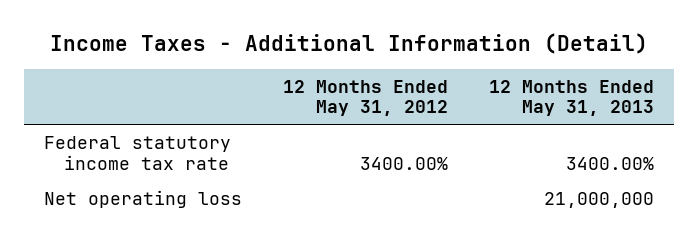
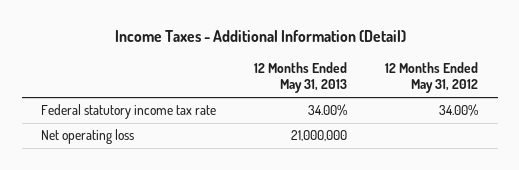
[359,156,448,170] 3400.00% -> [439,104,479,117] 34.00%
[565,156,654,170] 3400.00% -> [308,104,348,117] 34.00%

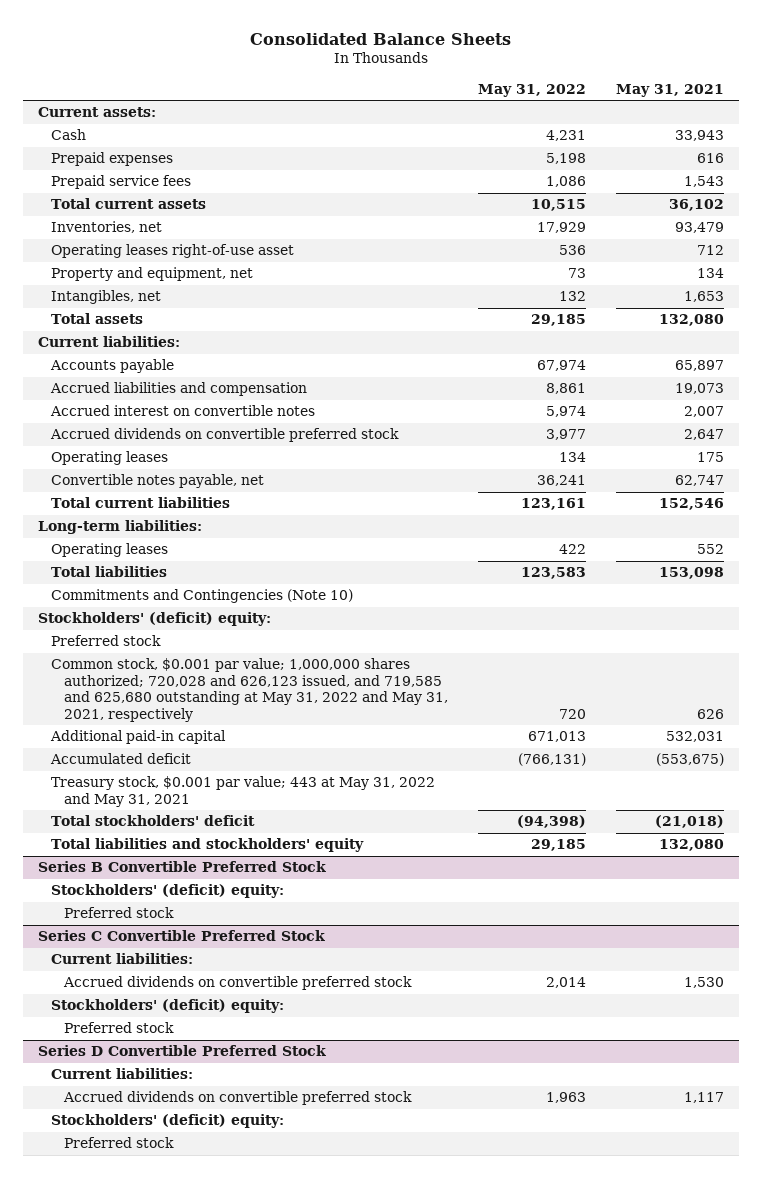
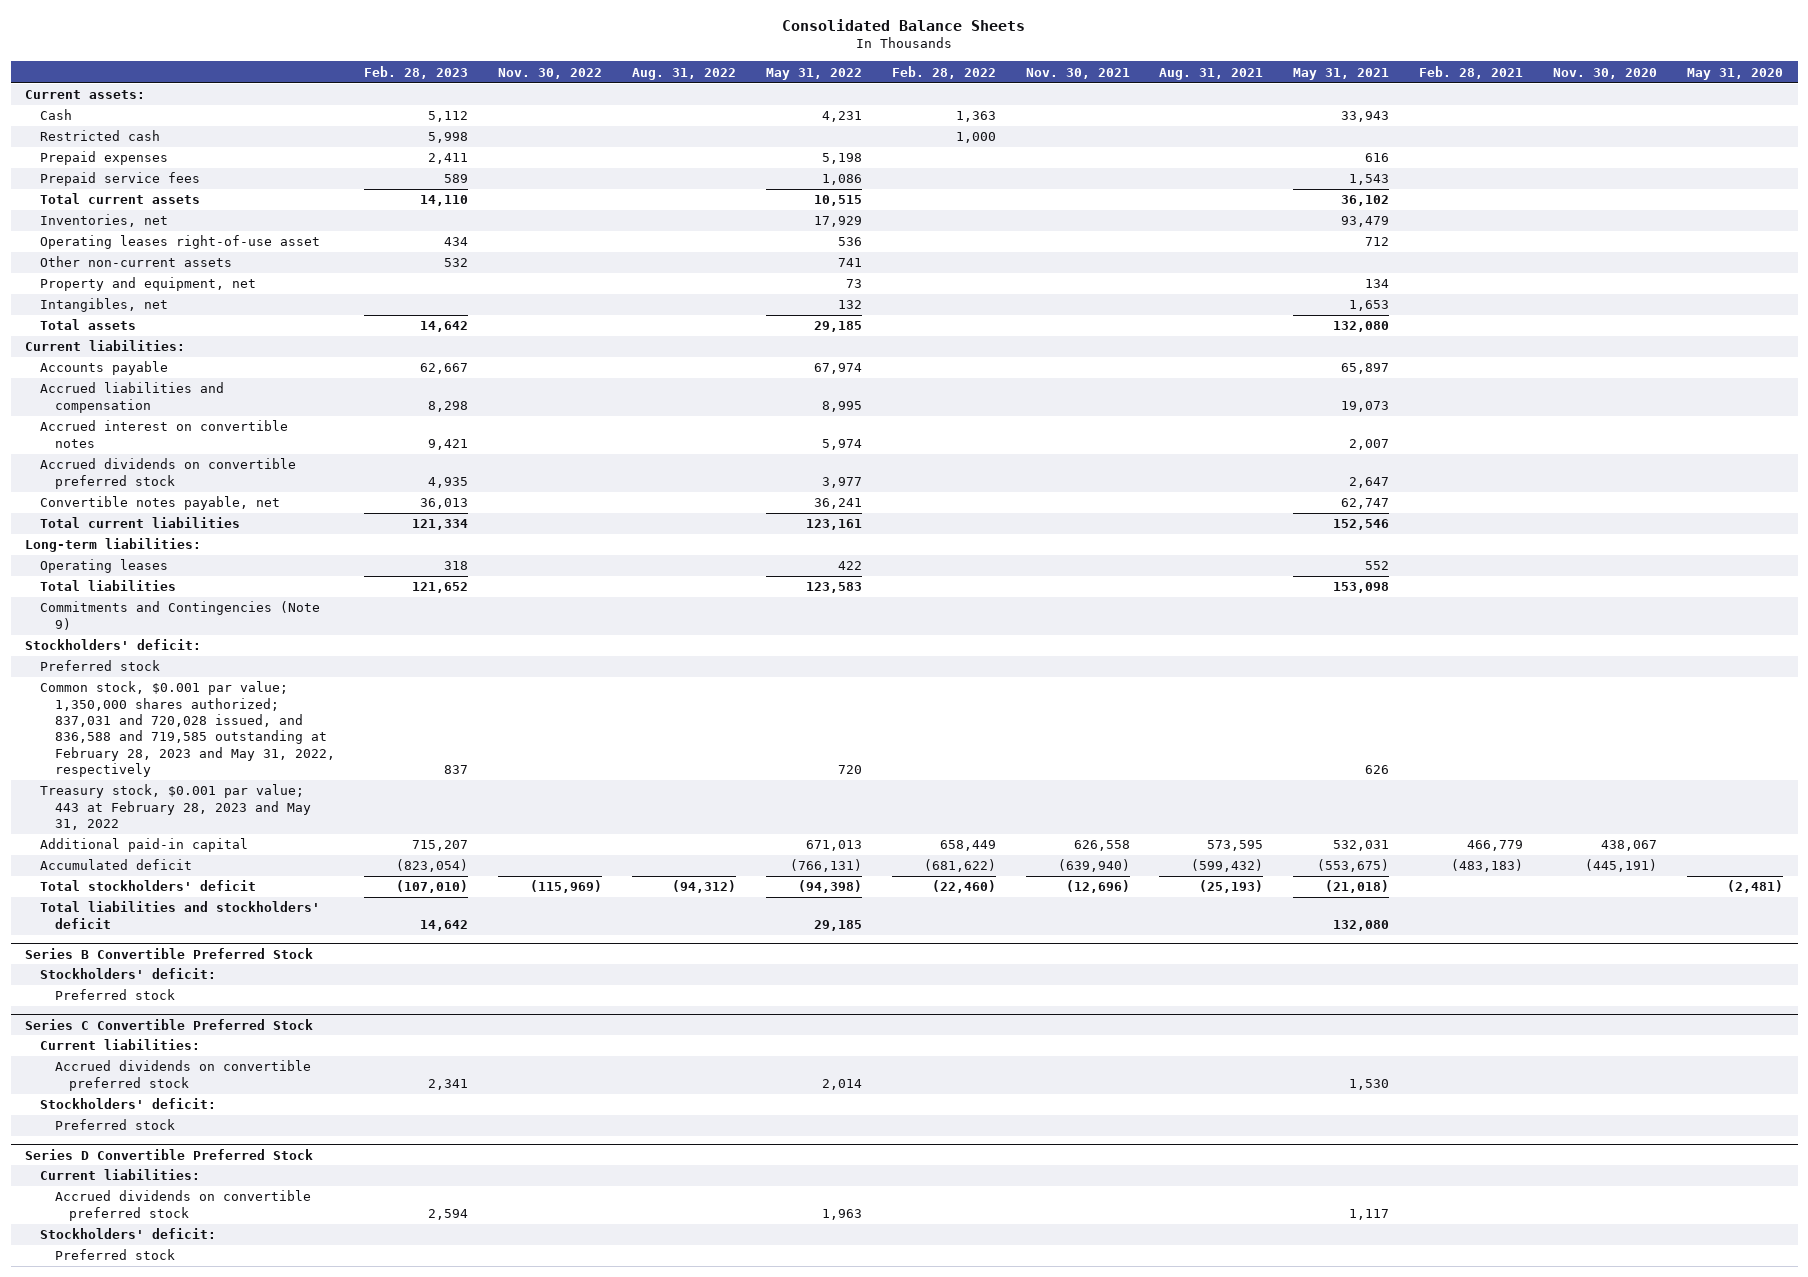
none -> [364,65,469,79] Feb. 28, 2023
none -> [498,67,603,79] Nov. 30, 2022
none -> [632,67,737,80] Aug. 31, 2022
none -> [891,65,996,79] Feb. 28, 2022
none -> [1025,67,1130,79] Nov. 30, 2021
none -> [1159,67,1264,80] Aug. 31, 2021
none -> [1419,65,1524,79] Feb. 28, 2021
none -> [1552,67,1657,79] Nov. 30, 2020
none -> [1686,67,1783,80] May 31, 2020
none -> [40,130,161,142] Restricted cash
none -> [40,256,233,268] Other non-current assets
[546,383,587,395] 8,861 -> [821,400,862,412] 8,995
[51,451,169,466] Operating leases -> none
[51,589,354,604] Commitments and Contingencies (Note 10) -> [40,601,321,630] Commitments and Contingencies (Note 9)
[37,612,271,627] Stockholders' (deficit) equity: -> [25,639,202,651] Stockholders' deficit:
[51,658,449,722] Common stock, $0.001 par value; 1,000,000 shares authorized; 720,028 and 626,123 issued, and 719,585 and 625,680 outstanding at May 31, 2022 and May 31, 2021, respectively -> [40,681,335,777] Common stock, $0.001 par value; 1,350,000 shares authorized; 837,031 and 720,028 issued, and 836,588 and 719,585 outstanding at February 28, 2023 and May 31, 2022, respectively
none -> [40,784,311,830] Treasury stock, $0.001 par value; 443 at February 28, 2023 and May 31, 2022
[51,776,436,807] Treasury stock, $0.001 par value; 443 at May 31, 2022 and May 31, 2021 -> none
[51,838,365,853] Total liabilities and stockholders' equity -> [40,901,321,929] Total liabilities and stockholders' deficit
[51,884,285,899] Stockholders' (deficit) equity: -> [40,968,217,980] Stockholders' deficit:
[51,999,285,1014] Stockholders' (deficit) equity: -> [40,1098,217,1110] Stockholders' deficit:
[51,1114,285,1129] Stockholders' (deficit) equity: -> [40,1228,217,1240] Stockholders' deficit:

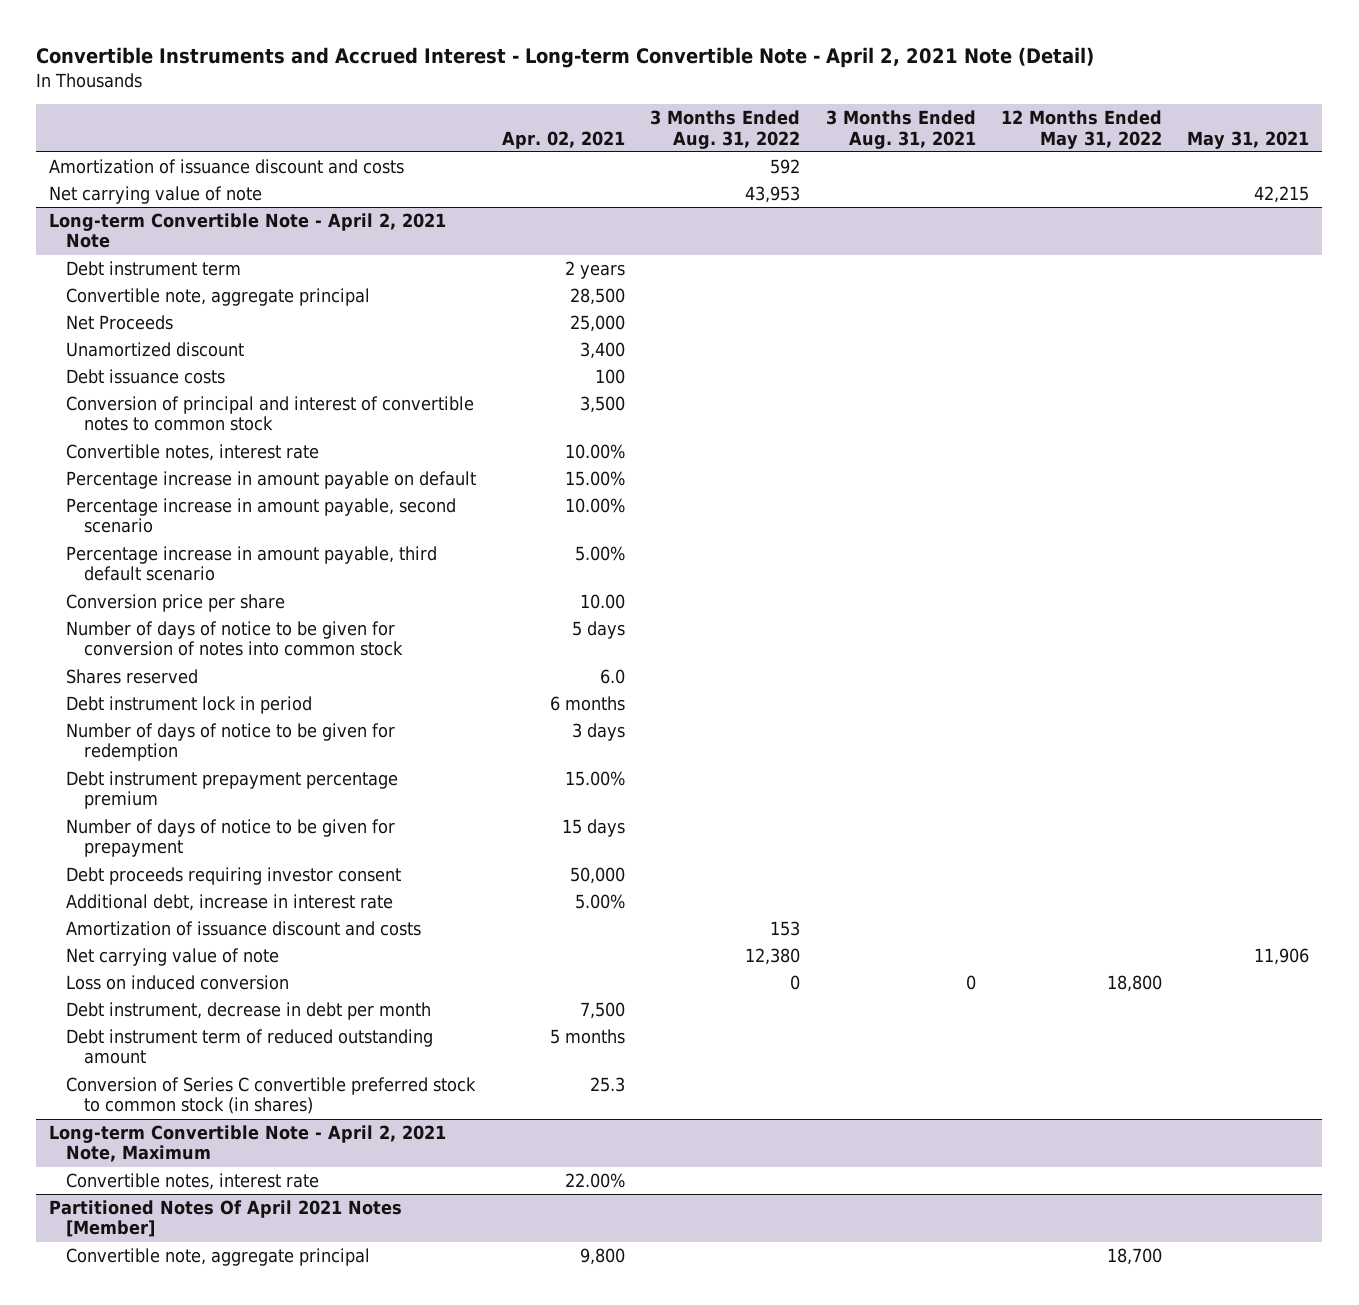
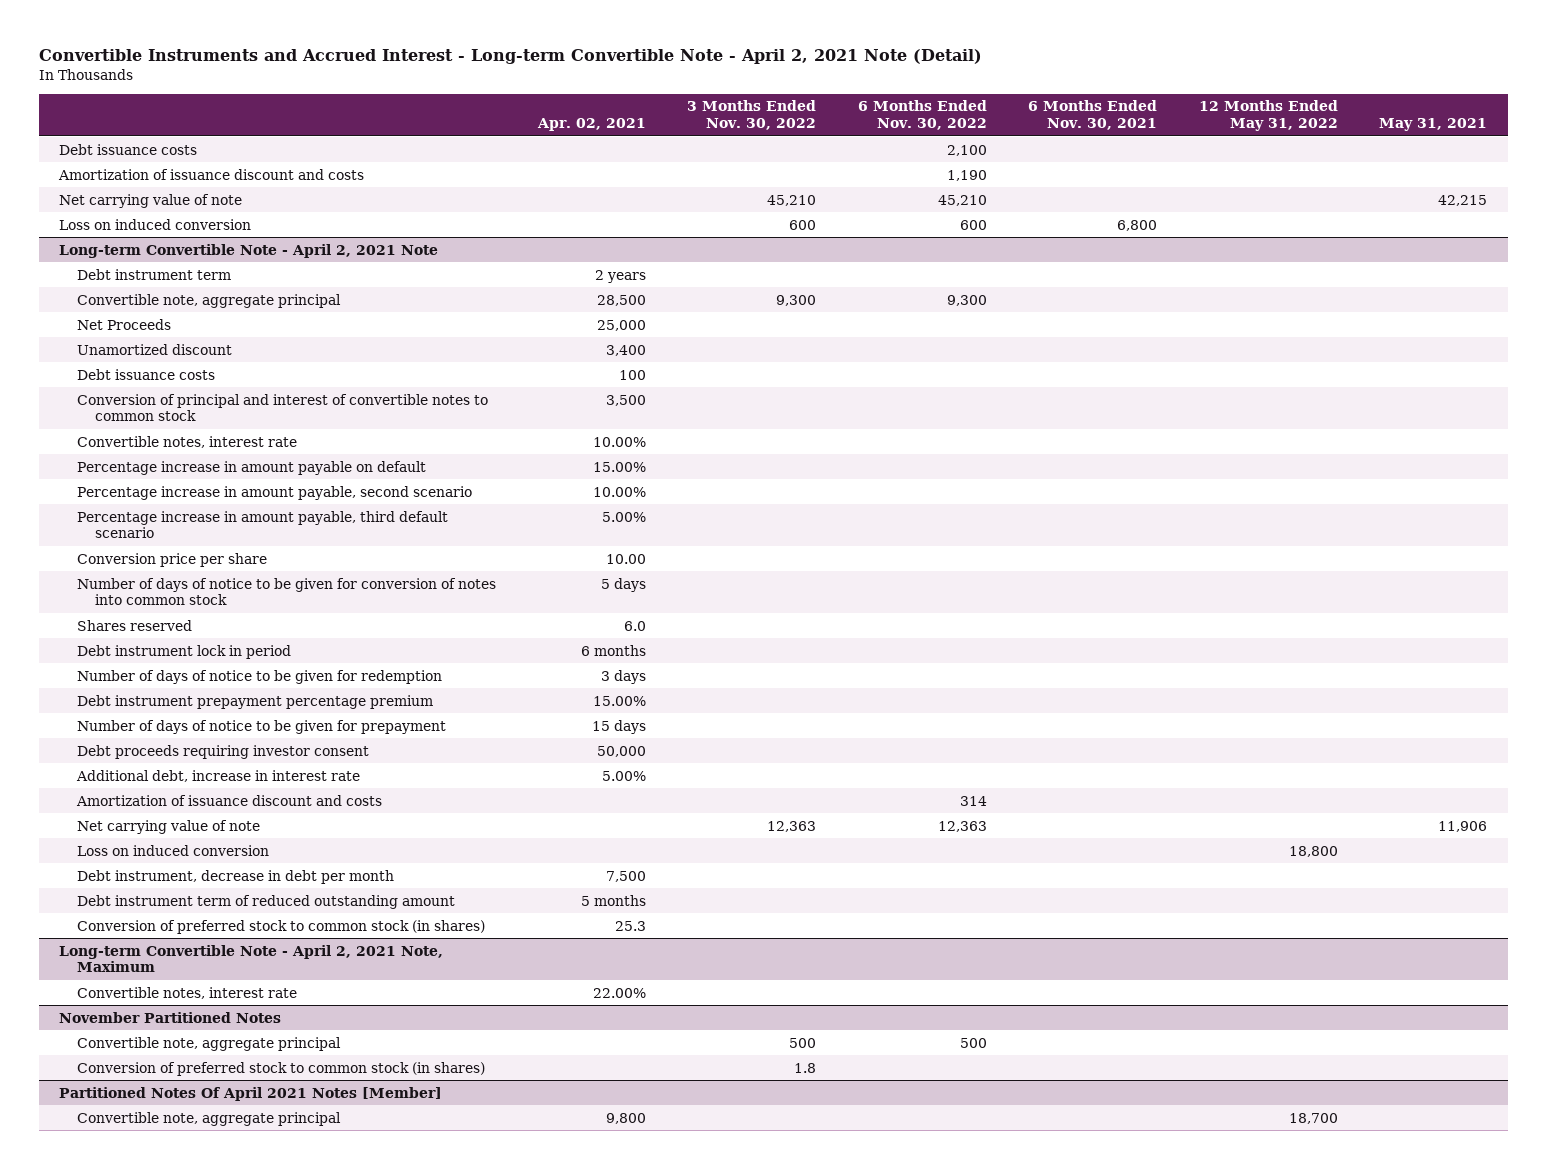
[650,110,801,149] 3 Months Ended Aug. 31, 2022 -> none
[825,110,976,149] 3 Months Ended Aug. 31, 2021 -> none
none -> [687,100,817,131] 3 Months Ended Nov. 30, 2022
none -> [857,100,987,131] 6 Months Ended Nov. 30, 2022
none -> [1028,100,1158,131] 6 Months Ended Nov. 30, 2021
none -> [59,143,198,155] Debt issuance costs
none -> [59,218,252,230] Loss on induced conversion
[66,1077,477,1115] Conversion of Series C convertible preferred stock to common stock (in shares) -> [77,919,486,934] Conversion of preferred stock to common stock (in shares)
none -> [59,1011,282,1023] November Partitioned Notes
none -> [77,1036,342,1051] Convertible note, aggregate principal
none -> [77,1061,486,1076] Conversion of preferred stock to common stock (in shares)

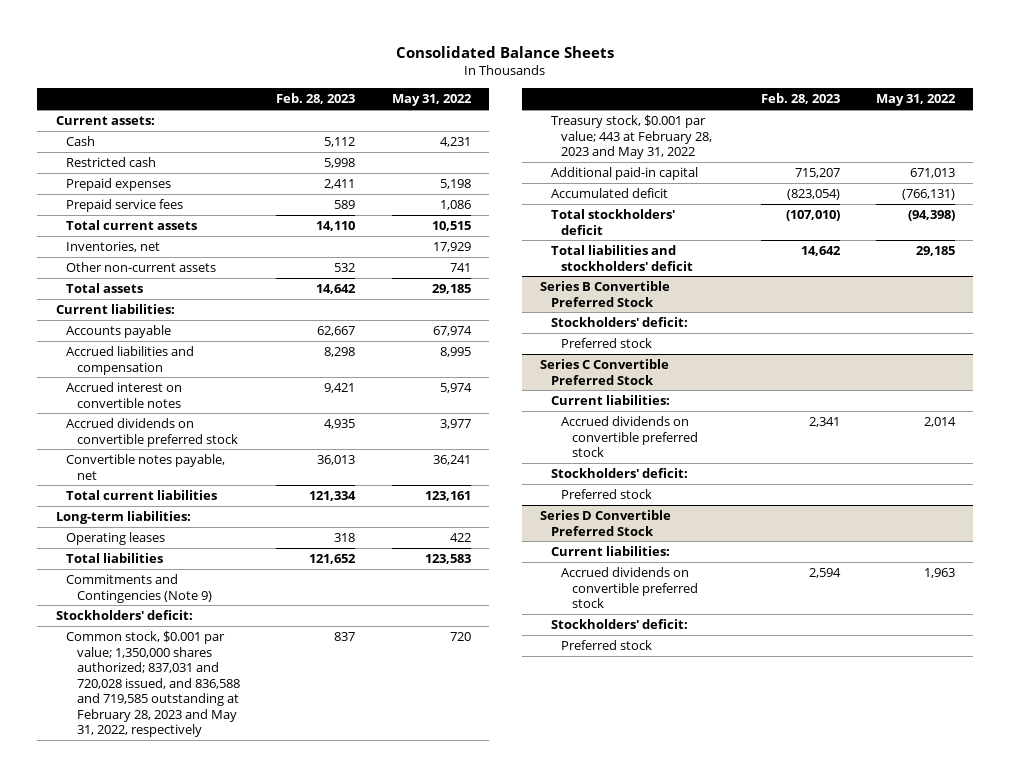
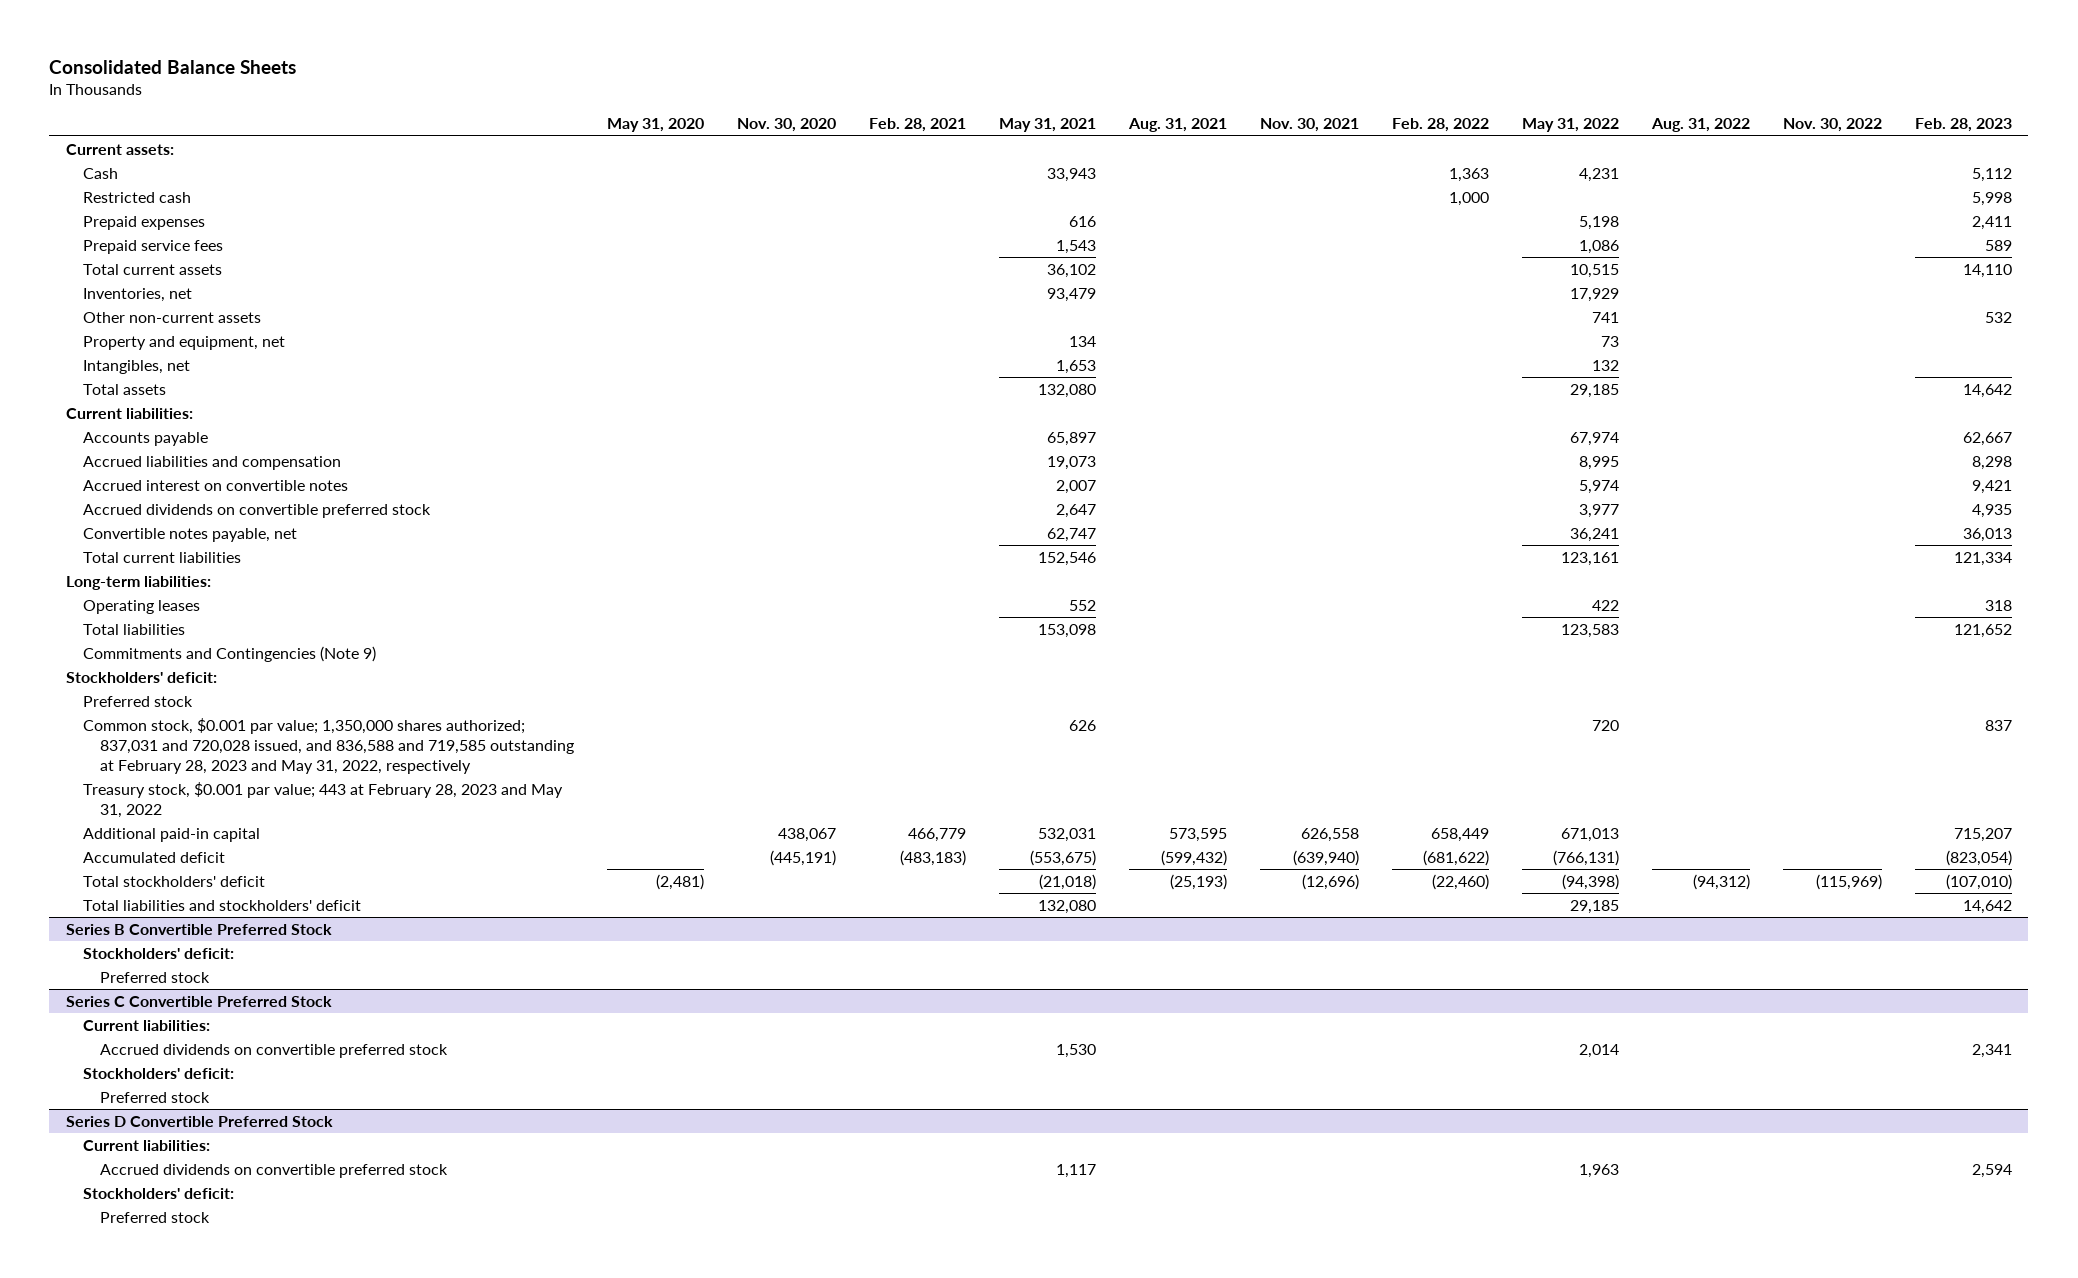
none -> [606,118,704,133] May 31, 2020
none -> [736,118,836,133] Nov. 30, 2020
none -> [868,118,966,133] Feb. 28, 2021
none -> [998,118,1096,133] May 31, 2021
none -> [1127,118,1227,133] Aug. 31, 2021
none -> [1259,118,1359,133] Nov. 30, 2021
none -> [1391,118,1489,133] Feb. 28, 2022
none -> [1650,118,1750,133] Aug. 31, 2022
none -> [1782,118,1882,133] Nov. 30, 2022
none -> [82,335,285,350] Property and equipment, net
none -> [82,359,190,374] Intangibles, net
none -> [82,695,193,707] Preferred stock

